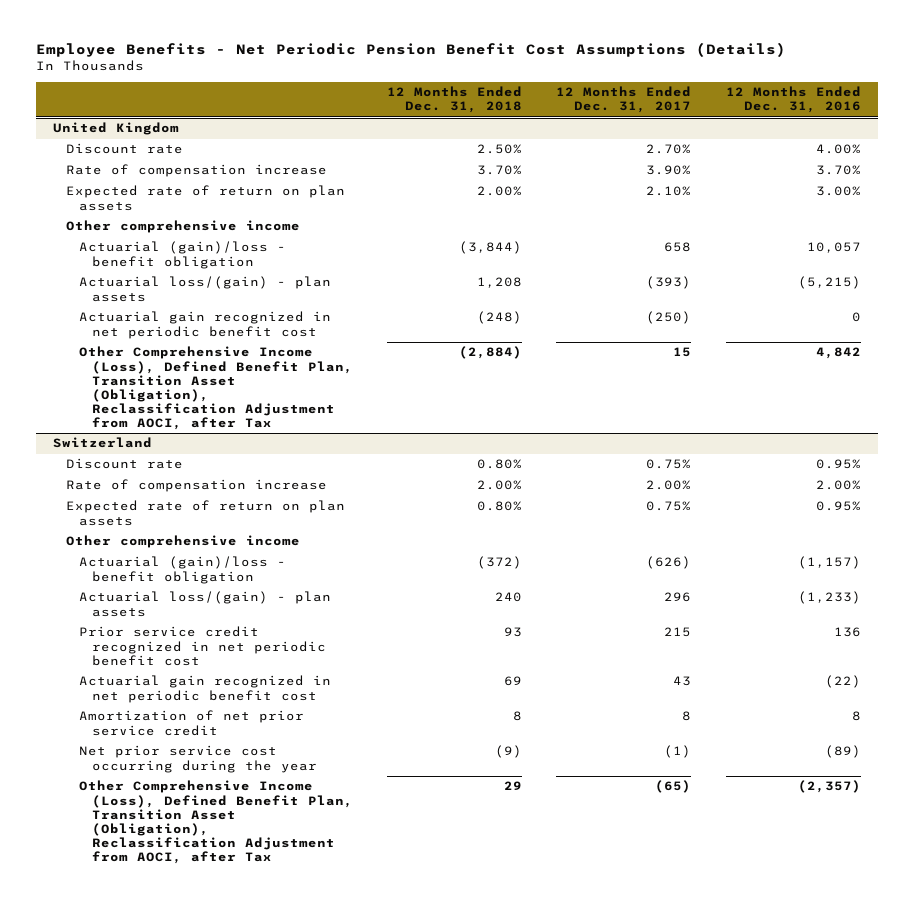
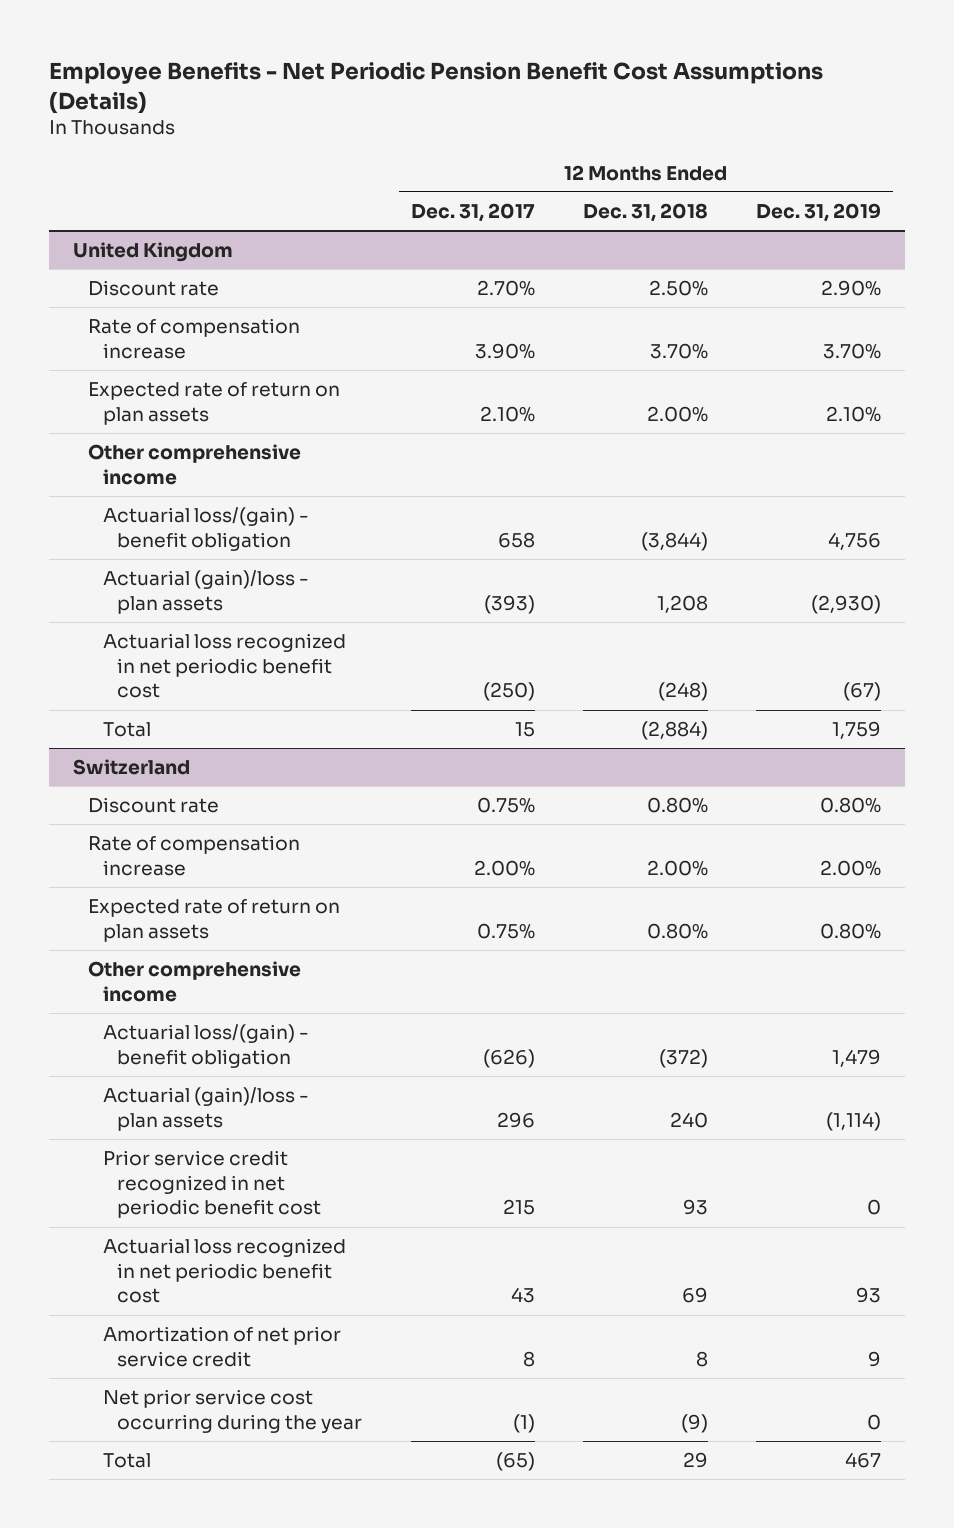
[725,86,861,114] 12 Months Ended Dec. 31, 2016 -> none
none -> [755,203,881,223] Dec. 31, 2019
[79,241,287,269] Actuarial (gain)/loss - benefit obligation -> [102,507,309,551] Actuarial loss/(gain) - benefit obligation
[79,276,332,302] Actuarial loss/(gain) - plan assets -> [102,570,309,614] Actuarial (gain)/loss - plan assets
[79,311,332,339] Actuarial gain recognized in net periodic benefit cost -> [102,633,346,699] Actuarial loss recognized in net periodic benefit cost
[79,346,354,430] Other Comprehensive Income (Loss), Defined Benefit Plan, Transition Asset (Obligation), Reclassification Adjustment from AOCI, after Tax -> [102,722,151,738] Total
[79,556,287,584] Actuarial (gain)/loss - benefit obligation -> [102,1024,309,1068] Actuarial loss/(gain) - benefit obligation
[79,591,332,617] Actuarial loss/(gain) - plan assets -> [102,1087,309,1131] Actuarial (gain)/loss - plan assets
[79,675,332,703] Actuarial gain recognized in net periodic benefit cost -> [102,1238,346,1304] Actuarial loss recognized in net periodic benefit cost
[79,780,354,864] Other Comprehensive Income (Loss), Defined Benefit Plan, Transition Asset (Obligation), Reclassification Adjustment from AOCI, after Tax -> [102,1453,151,1469] Total

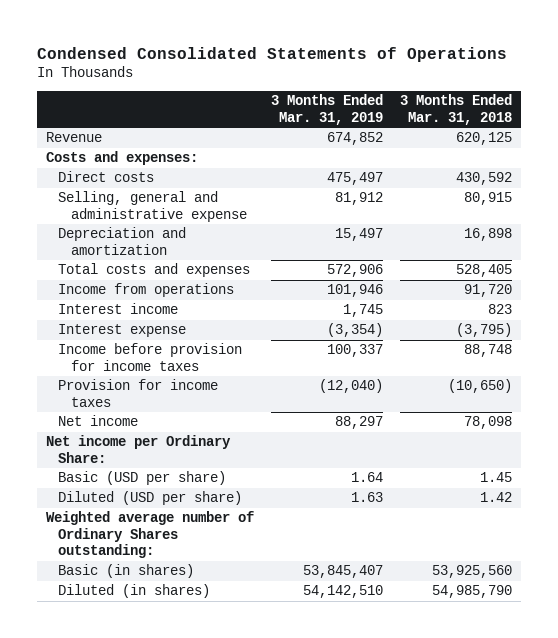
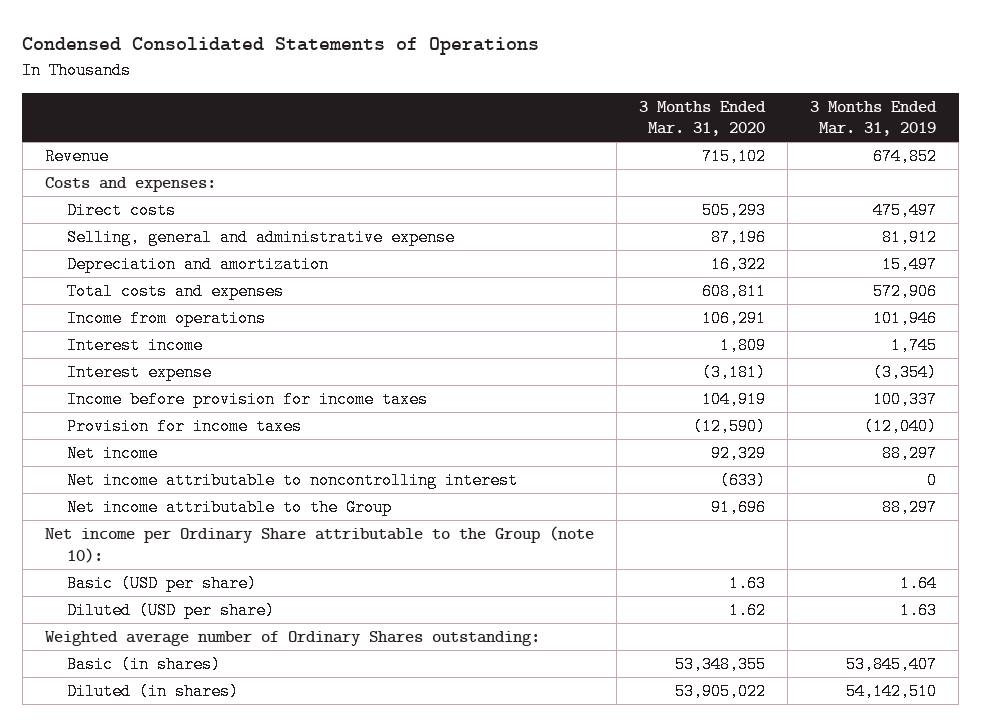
[400,94,513,125] 3 Months Ended Mar. 31, 2018 -> none
none -> [639,100,767,137] 3 Months Ended Mar. 31, 2020
none -> [67,472,519,490] Net income attributable to noncontrolling interest
none -> [67,499,393,517] Net income attributable to the Group
[45,435,231,463] Net income per Ordinary Share: -> [44,526,594,563] Net income per Ordinary Share attributable to the Group (note 10):

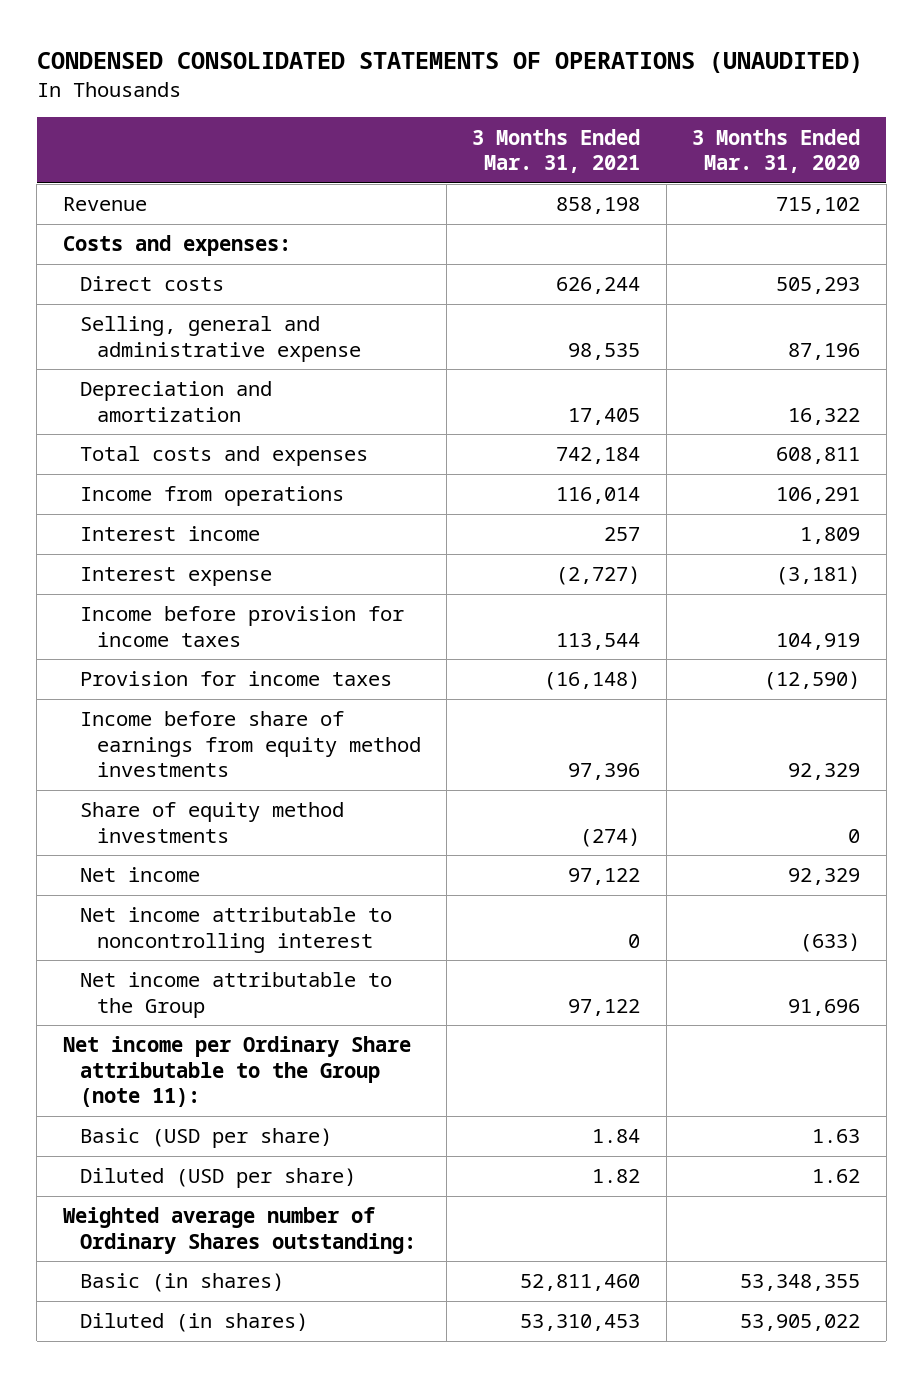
[22,37,540,56] Condensed Consolidated Statements of Operations -> [36,51,863,73] CONDENSED CONSOLIDATED STATEMENTS OF OPERATIONS (UNAUDITED)
[810,100,938,137] 3 Months Ended Mar. 31, 2019 -> none
none -> [472,128,641,174] 3 Months Ended Mar. 31, 2021
none -> [79,711,421,777] Income before share of earnings from equity method investments
none -> [79,802,344,843] Share of equity method investments
[44,526,594,563] Net income per Ordinary Share attributable to the Group (note 10): -> [62,1036,411,1107] Net income per Ordinary Share attributable to the Group (note 11):

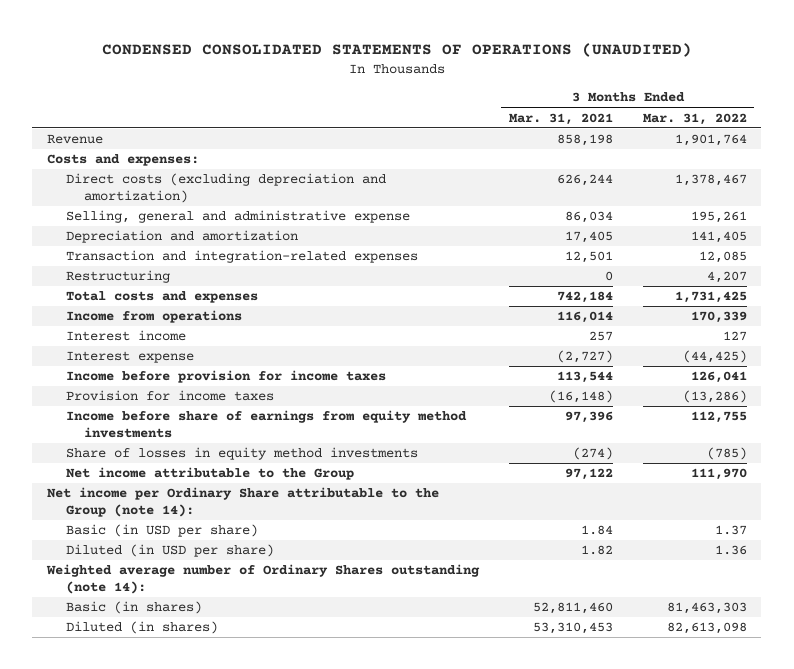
[692,128,861,174] 3 Months Ended Mar. 31, 2020 -> none
none -> [642,112,747,125] Mar. 31, 2022
[79,276,224,292] Direct costs -> [65,173,386,204] Direct costs (excluding depreciation and amortization)
[568,342,641,360] 98,535 -> [564,211,613,224] 86,034
none -> [65,250,418,264] Transaction and integration-related expenses
none -> [65,270,170,284] Restructuring
[79,867,200,883] Net income -> none
[79,907,392,953] Net income attributable to noncontrolling interest -> none
[79,802,344,843] Share of equity method investments -> [65,447,418,461] Share of losses in equity method investments
[62,1036,411,1107] Net income per Ordinary Share attributable to the Group (note 11): -> [47,487,440,518] Net income per Ordinary Share attributable to the Group (note 14):
[79,1128,332,1149] Basic (USD per share) -> [65,524,258,538] Basic (in USD per share)
[79,1168,356,1189] Diluted (USD per share) -> [65,544,274,558] Diluted (in USD per share)
[62,1207,416,1254] Weighted average number of Ordinary Shares outstanding: -> [46,564,481,595] Weighted average number of Ordinary Shares outstanding (note 14):

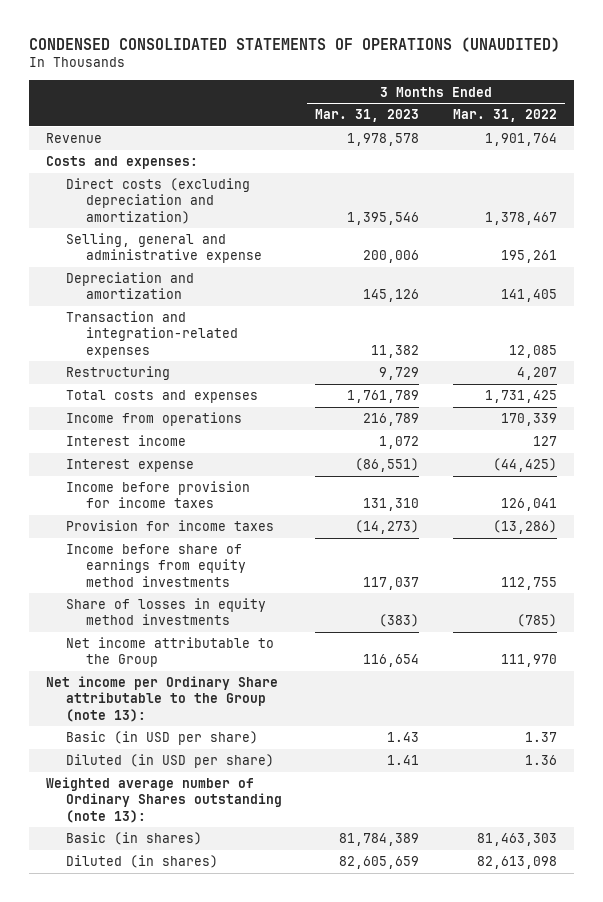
[508,112,613,125] Mar. 31, 2021 -> none
none -> [315,109,420,123] Mar. 31, 2023
[47,487,440,518] Net income per Ordinary Share attributable to the Group (note 14): -> [46,676,279,722] Net income per Ordinary Share attributable to the Group (note 13):
[46,564,481,595] Weighted average number of Ordinary Shares outstanding (note 14): -> [46,777,282,823] Weighted average number of Ordinary Shares outstanding (note 13):

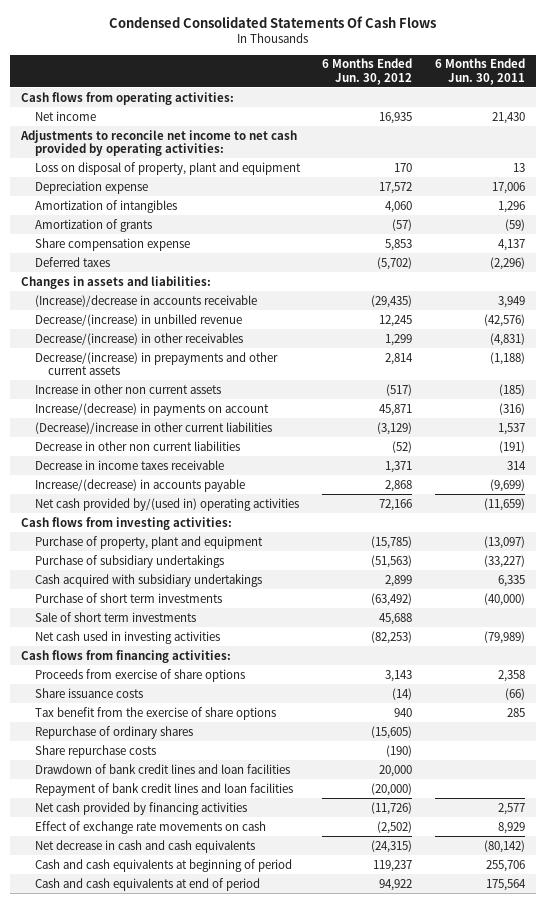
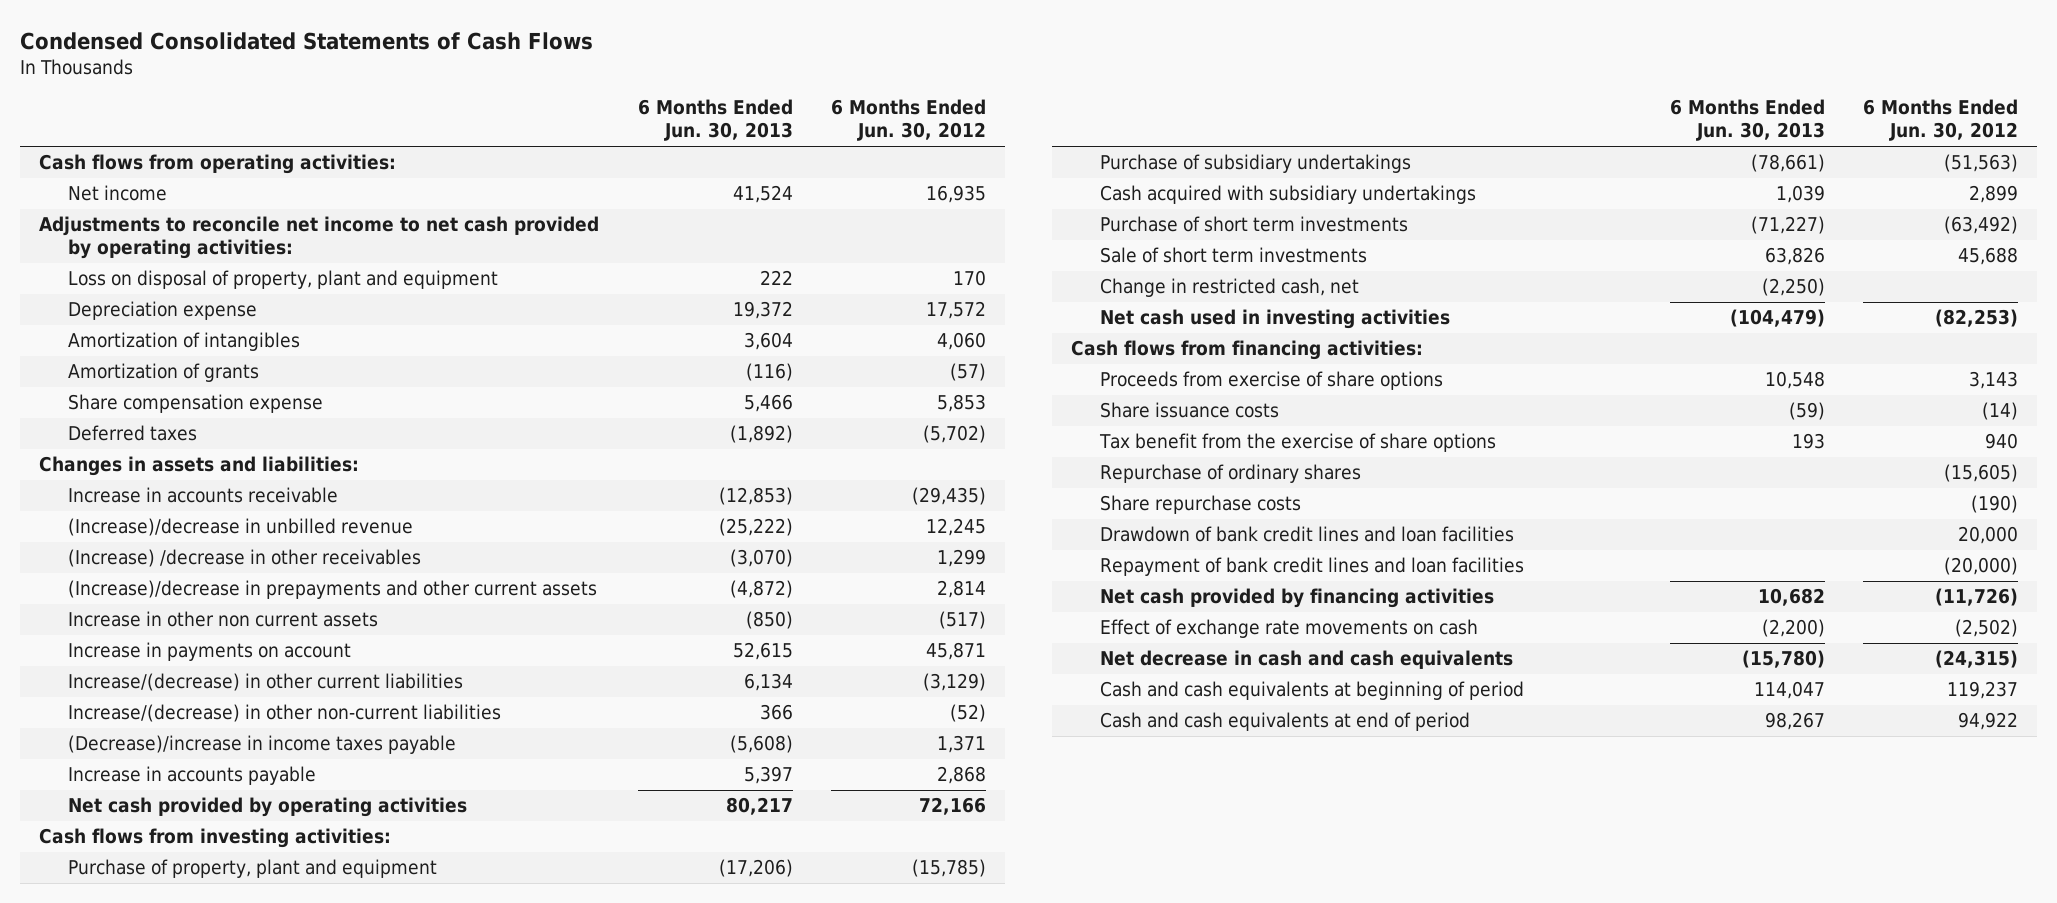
[109,15,437,28] Condensed Consolidated Statements Of Cash Flows -> [19,31,593,50] Condensed Consolidated Statements of Cash Flows
[434,58,525,85] 6 Months Ended Jun. 30, 2011 -> none
none -> [637,99,793,142] 6 Months Ended Jun. 30, 2013
[34,294,257,307] (Increase)/decrease in accounts receivable -> [68,487,339,504] Increase in accounts receivable
[34,313,242,326] Decrease/(increase) in unbilled revenue -> [68,518,414,537] (Increase)/decrease in unbilled revenue
[34,332,243,345] Decrease/(increase) in other receivables -> [68,549,422,568] (Increase) /decrease in other receivables
[34,351,278,375] Decrease/(increase) in prepayments and other current assets -> [68,580,598,600] (Increase)/decrease in prepayments and other current assets
[34,402,269,416] Increase/(decrease) in payments on account -> [68,642,352,662] Increase in payments on account
[34,421,272,434] (Decrease)/increase in other current liabilities -> [68,673,464,692] Increase/(decrease) in other current liabilities
[34,440,240,451] Decrease in other non current liabilities -> [68,704,502,723] Increase/(decrease) in other non-current liabilities
[34,459,224,470] Decrease in income taxes receivable -> [68,735,457,755] (Decrease)/increase in income taxes payable
[34,478,245,492] Increase/(decrease) in accounts payable -> [68,766,317,786] Increase in accounts payable
[34,497,299,511] Net cash provided by/(used in) operating activities -> [68,797,468,818] Net cash provided by operating activities
none -> [1100,278,1360,298] Change in restricted cash, net

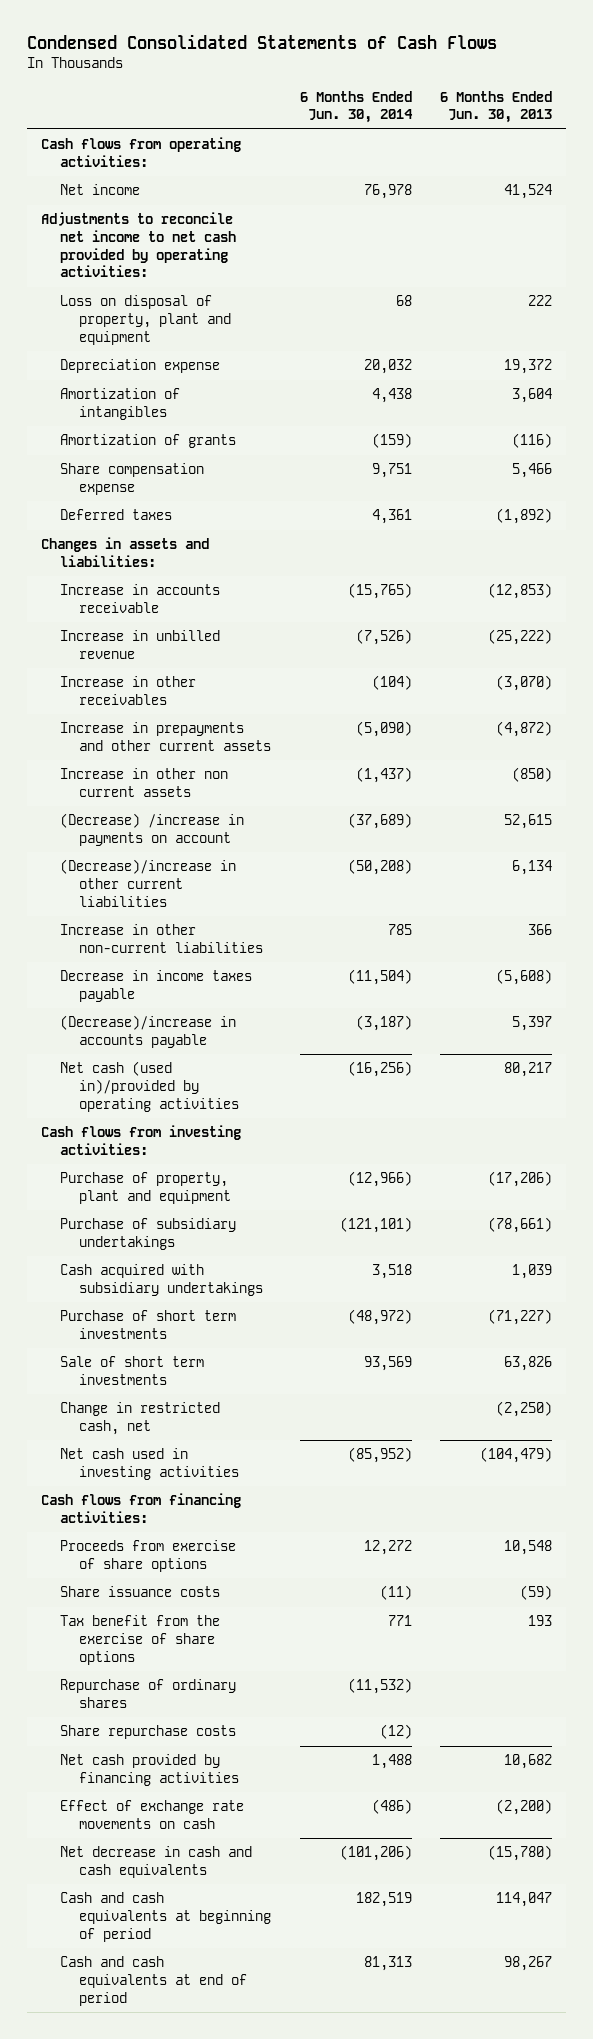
[831,99,987,142] 6 Months Ended Jun. 30, 2012 -> none
none -> [299,90,413,124] 6 Months Ended Jun. 30, 2014
[68,518,414,537] (Increase)/decrease in unbilled revenue -> [60,630,221,659] Increase in unbilled revenue
[68,549,422,568] (Increase) /decrease in other receivables -> [60,676,197,705] Increase in other receivables
[68,580,598,600] (Increase)/decrease in prepayments and other current assets -> [60,722,272,751] Increase in prepayments and other current assets
[68,642,352,662] Increase in payments on account -> [60,813,245,846] (Decrease) /increase in payments on account
[68,673,464,692] Increase/(decrease) in other current liabilities -> [60,859,237,907] (Decrease)/increase in other current liabilities
[68,704,502,723] Increase/(decrease) in other non-current liabilities -> [60,924,264,953] Increase in other non-current liabilities
[68,735,457,755] (Decrease)/increase in income taxes payable -> [60,970,253,1002] Decrease in income taxes payable
[68,766,317,786] Increase in accounts payable -> [60,1015,237,1048] (Decrease)/increase in accounts payable
[68,797,468,818] Net cash provided by operating activities -> [60,1061,240,1112] Net cash (used in)/provided by operating activities
[1100,526,1515,543] Drawdown of bank credit lines and loan facilities -> none
[1100,557,1525,577] Repayment of bank credit lines and loan facilities -> none

